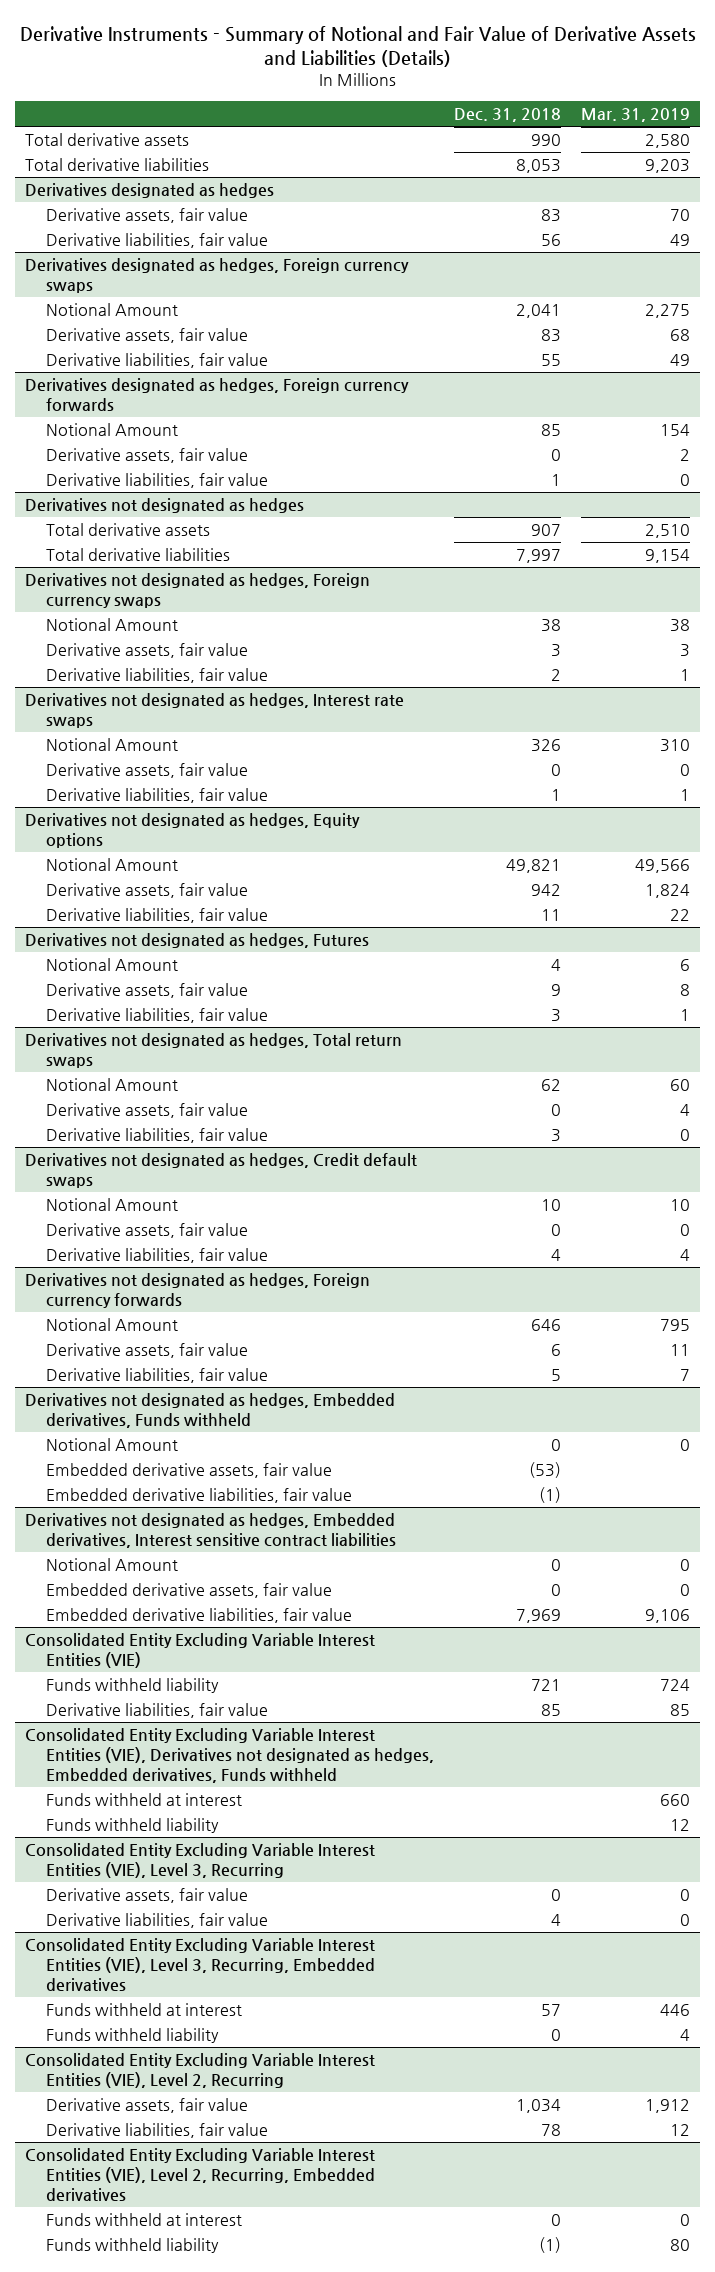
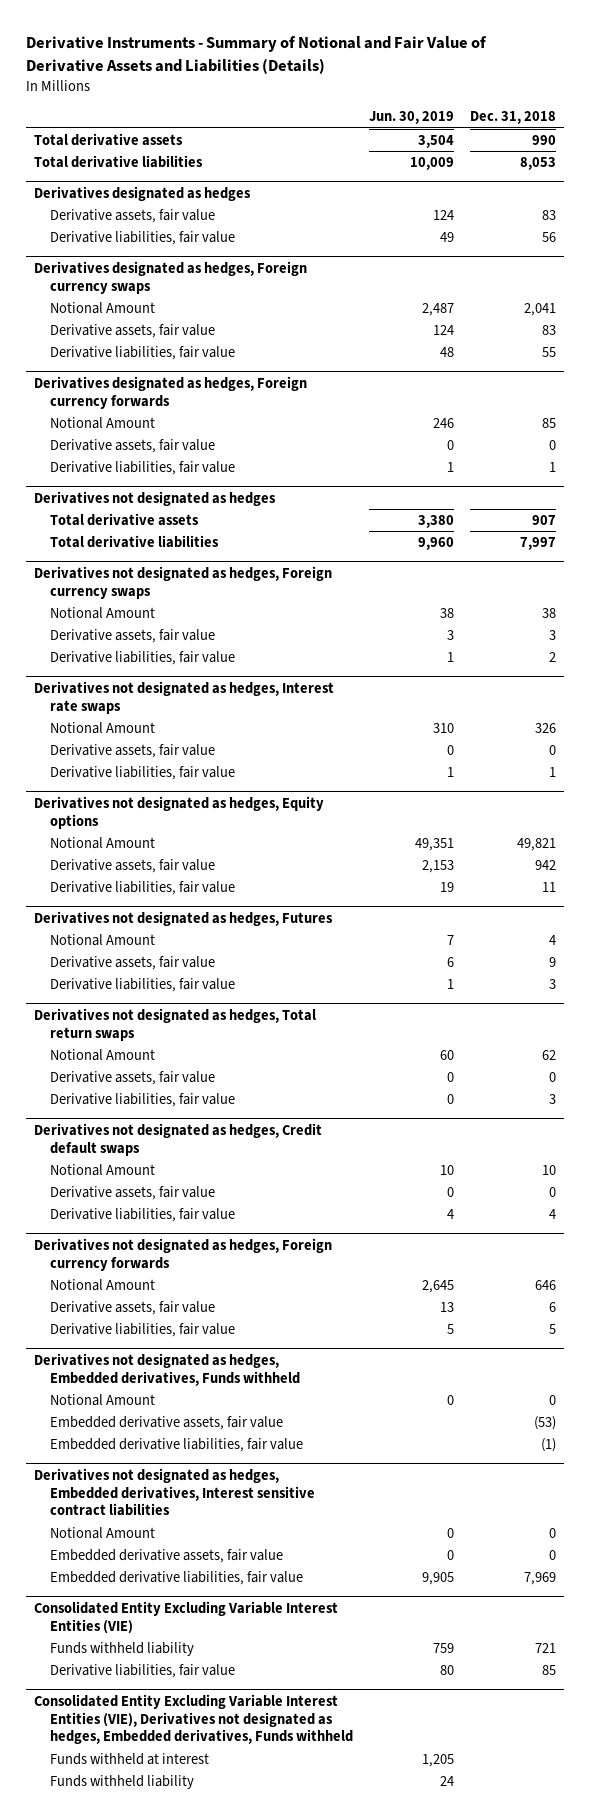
[580,108,690,123] Mar. 31, 2019 -> none
none -> [369,111,455,125] Jun. 30, 2019
[25,1843,376,1878] Consolidated Entity Excluding Variable Interest Entities (VIE), Level 3, Recurring -> none
[45,1888,248,1904] Derivative assets, fair value -> none
[45,1913,268,1929] Derivative liabilities, fair value -> none
[25,1938,376,1991] Consolidated Entity Excluding Variable Interest Entities (VIE), Level 3, Recurring, Embedded derivatives -> none
[45,2003,242,2017] Funds withheld at interest -> none
[45,2028,219,2044] Funds withheld liability -> none
[25,2053,376,2088] Consolidated Entity Excluding Variable Interest Entities (VIE), Level 2, Recurring -> none
[45,2098,248,2114] Derivative assets, fair value -> none
[45,2123,268,2139] Derivative liabilities, fair value -> none
[25,2148,376,2201] Consolidated Entity Excluding Variable Interest Entities (VIE), Level 2, Recurring, Embedded derivatives -> none
[45,2213,242,2227] Funds withheld at interest -> none
[45,2238,219,2254] Funds withheld liability -> none

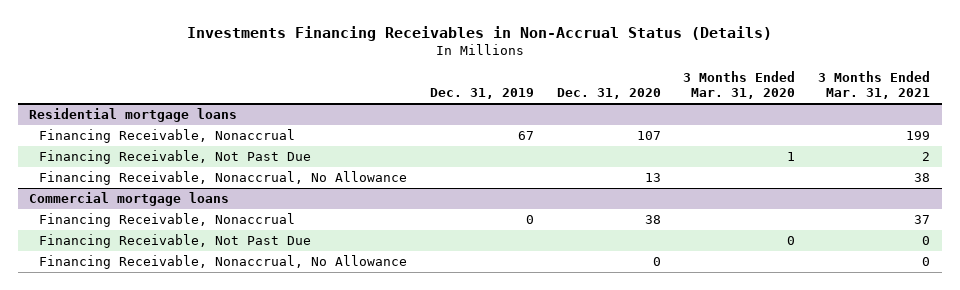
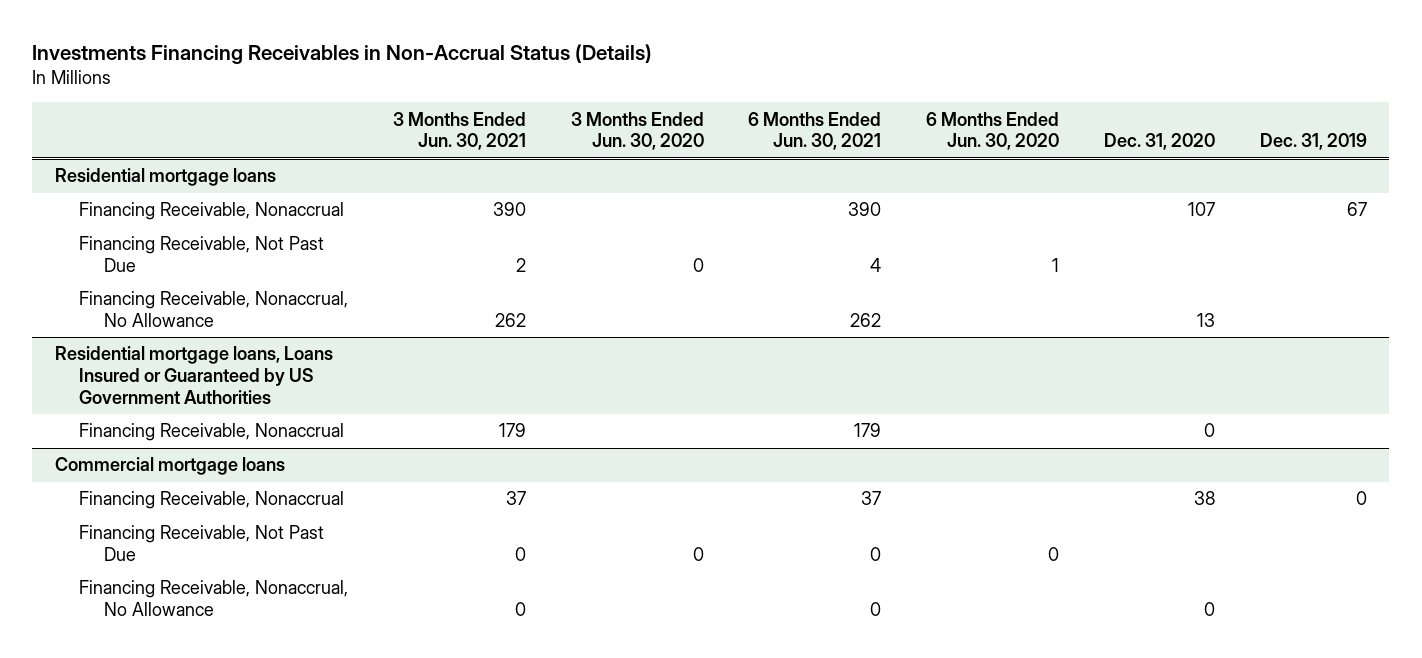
[683,71,796,100] 3 Months Ended Mar. 31, 2020 -> none
[818,71,931,100] 3 Months Ended Mar. 31, 2021 -> none
none -> [392,111,526,151] 3 Months Ended Jun. 30, 2021
none -> [570,111,704,151] 3 Months Ended Jun. 30, 2020
none -> [748,111,882,151] 6 Months Ended Jun. 30, 2021
none -> [926,111,1060,151] 6 Months Ended Jun. 30, 2020
none -> [54,346,333,404] Residential mortgage loans, Loans Insured or Guaranteed by US Government Authorities
none -> [79,423,345,442] Financing Receivable, Nonaccrual

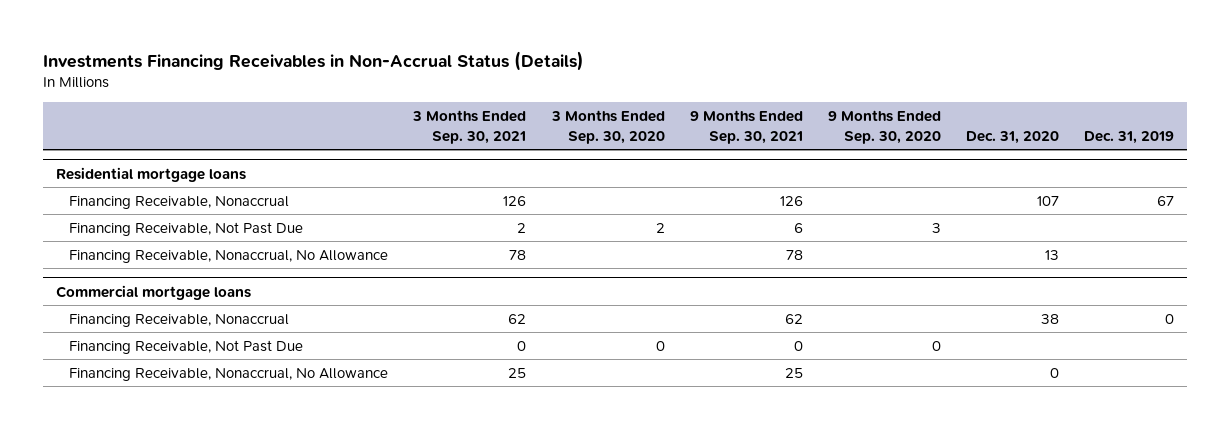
[392,111,526,151] 3 Months Ended Jun. 30, 2021 -> none
[570,111,704,151] 3 Months Ended Jun. 30, 2020 -> none
[748,111,882,151] 6 Months Ended Jun. 30, 2021 -> none
[926,111,1060,151] 6 Months Ended Jun. 30, 2020 -> none
none -> [412,110,527,144] 3 Months Ended Sep. 30, 2021
none -> [550,110,665,144] 3 Months Ended Sep. 30, 2020
none -> [689,110,803,144] 9 Months Ended Sep. 30, 2021
none -> [827,110,941,144] 9 Months Ended Sep. 30, 2020
[54,346,333,404] Residential mortgage loans, Loans Insured or Guaranteed by US Government Authorities -> none
[79,423,345,442] Financing Receivable, Nonaccrual -> none

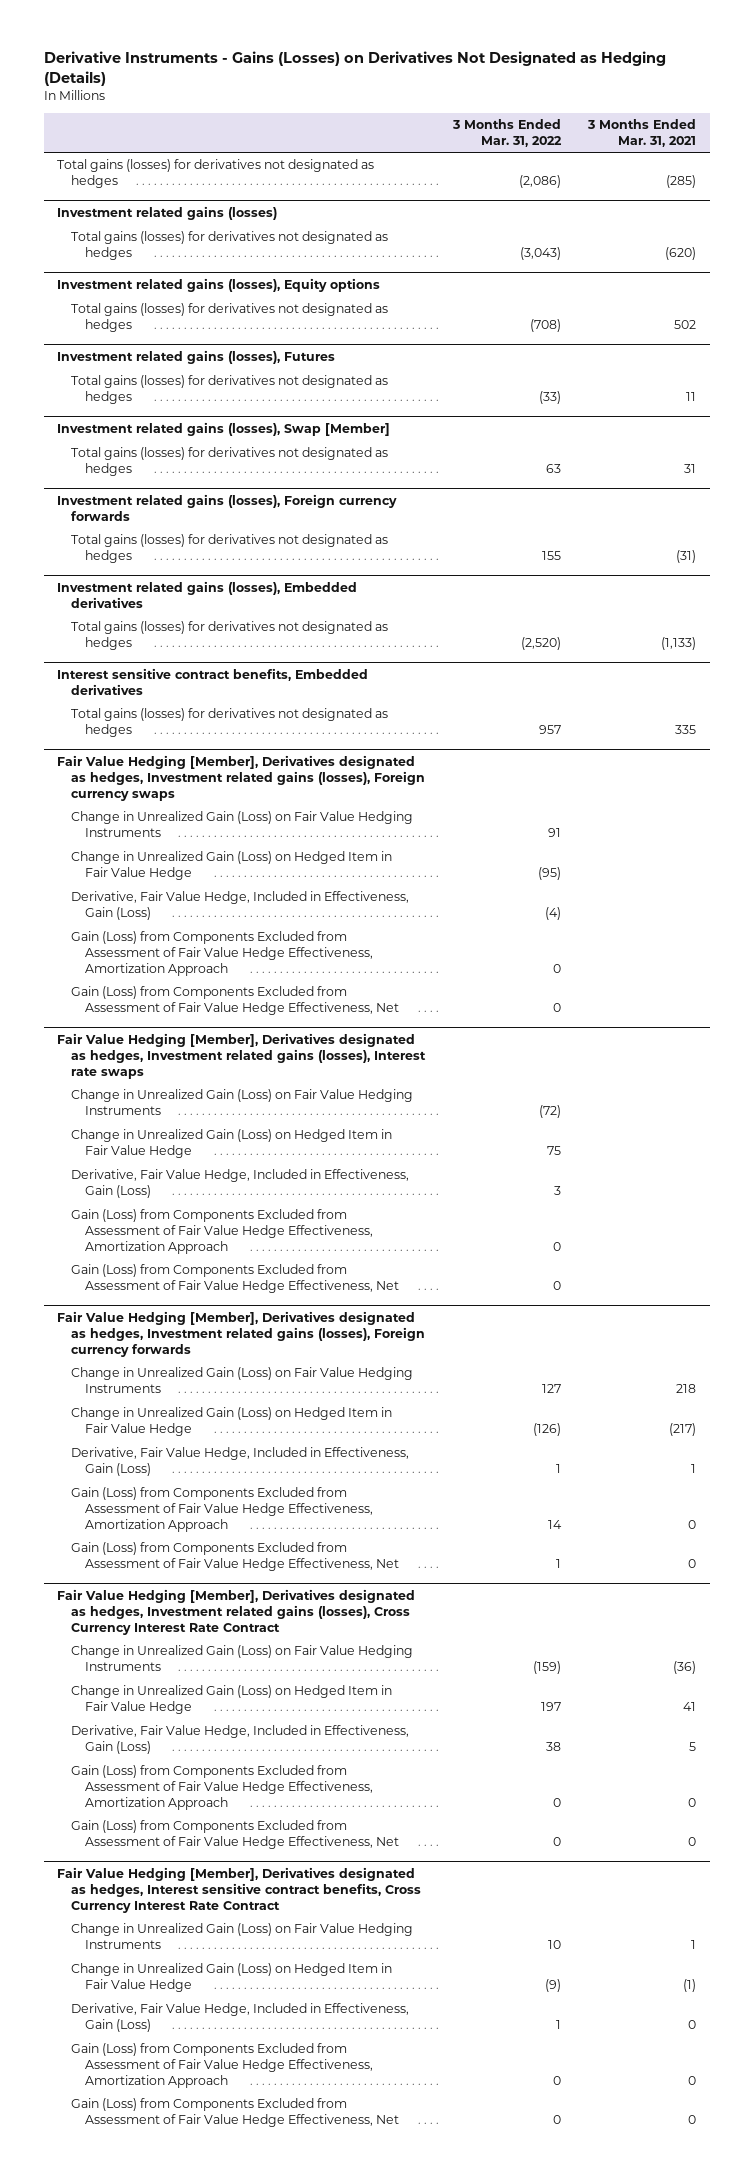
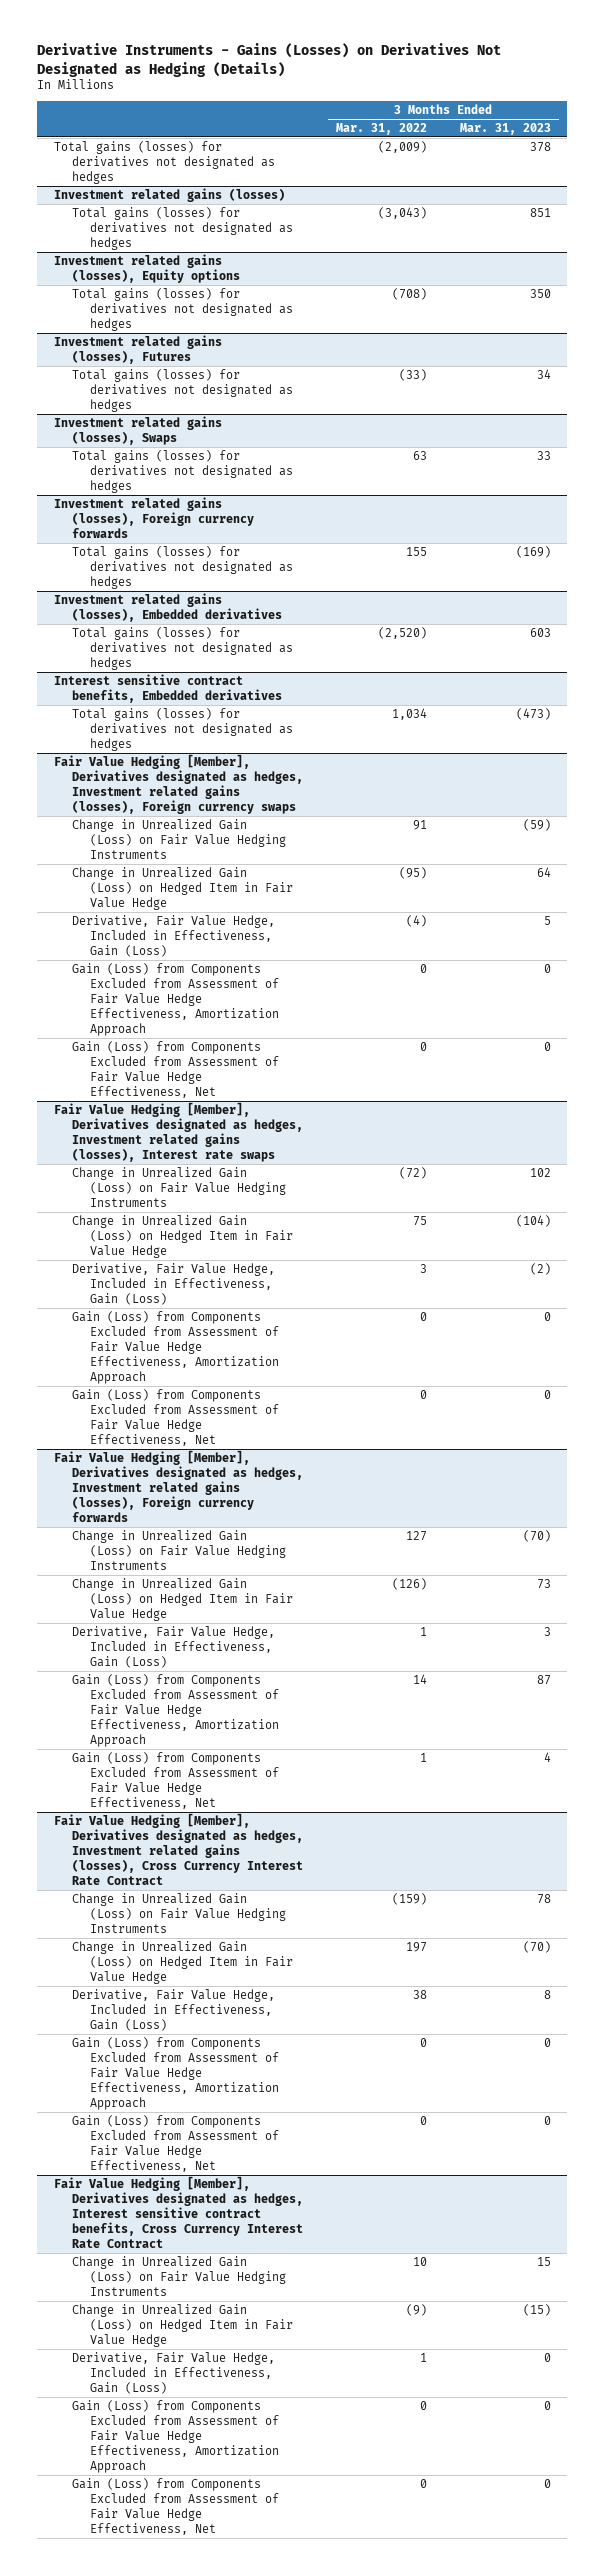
[587,118,697,147] 3 Months Ended Mar. 31, 2021 -> none
none -> [459,123,551,136] Mar. 31, 2023
[518,175,561,189] (2,086) -> [377,141,427,154] (2,009)
[57,422,391,437] Investment related gains (losses), Swap [Member] -> [53,416,222,446] Investment related gains (losses), Swaps
[538,725,561,735] 957 -> [391,708,427,721] 1,034

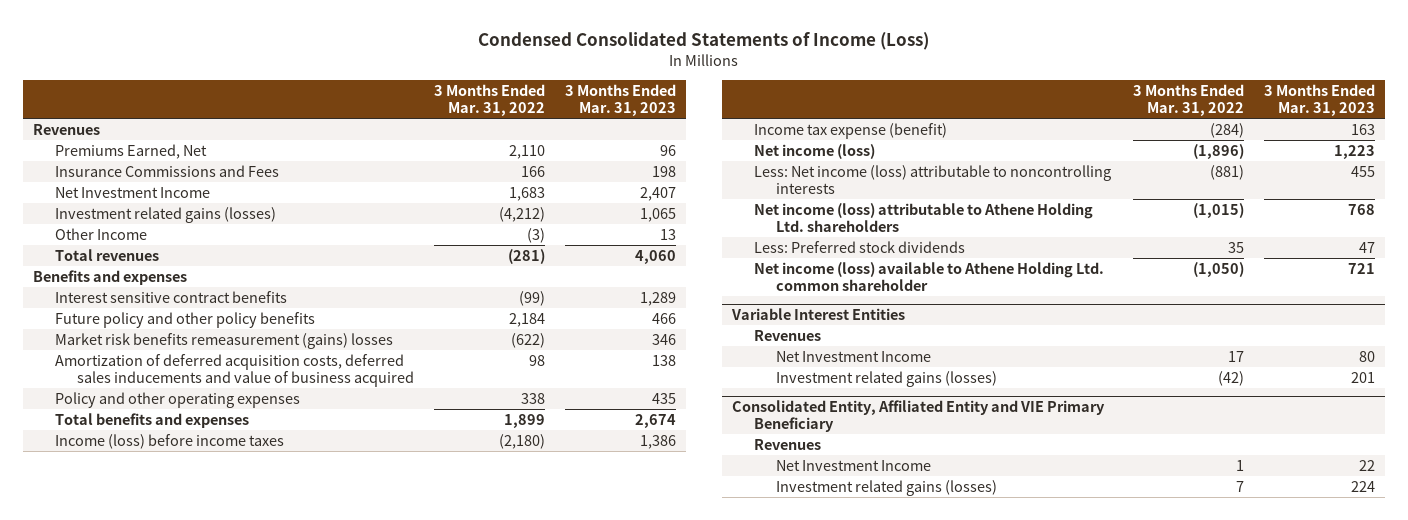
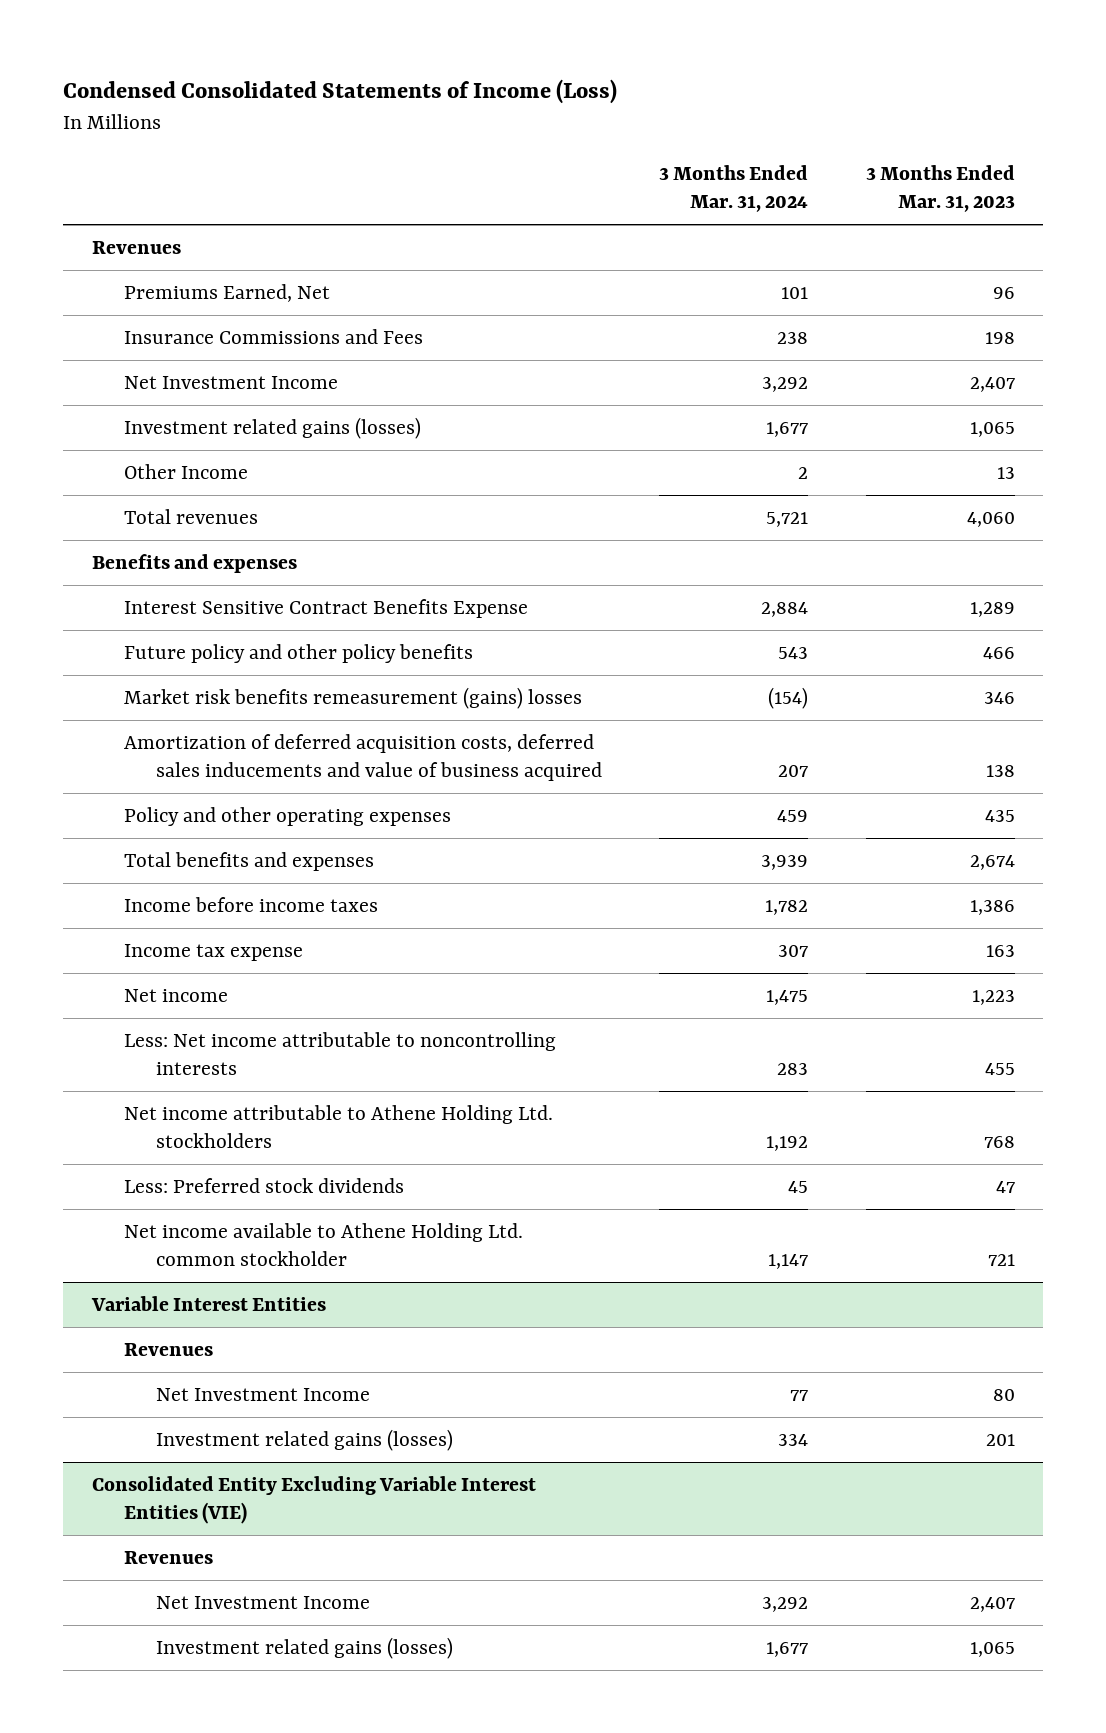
[433,84,545,116] 3 Months Ended Mar. 31, 2022 -> none
none -> [659,165,809,213] 3 Months Ended Mar. 31, 2024
[54,290,287,303] Interest sensitive contract benefits -> [123,599,528,619] Interest Sensitive Contract Benefits Expense
[54,433,284,449] Income (loss) before income taxes -> [123,897,378,913] Income before income taxes
[753,122,947,139] Income tax expense (benefit) -> [123,944,303,962] Income tax expense
[753,143,875,159] Net income (loss) -> [123,989,228,1003] Net income
[753,164,1111,194] Less: Net income (loss) attributable to noncontrolling interests -> [123,1032,556,1076] Less: Net income attributable to noncontrolling interests
[753,202,1093,232] Net income (loss) attributable to Athene Holding Ltd. shareholders -> [123,1105,553,1149] Net income attributable to Athene Holding Ltd. stockholders
[753,261,1104,291] Net income (loss) available to Athene Holding Ltd. common shareholder -> [123,1223,523,1267] Net income available to Athene Holding Ltd. common stockholder
[732,400,1106,433] Consolidated Entity, Affiliated Entity and VIE Primary Beneficiary -> none
none -> [91,1476,536,1525] Consolidated Entity Excluding Variable Interest Entities (VIE)
[1358,459,1375,471] 22 -> [969,1597,1015,1613] 2,407
[1350,480,1375,492] 224 -> [969,1642,1015,1658] 1,065

